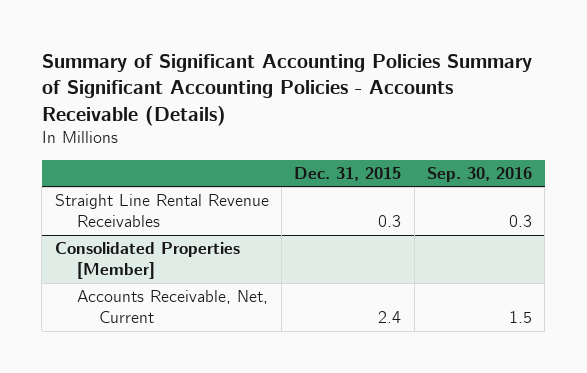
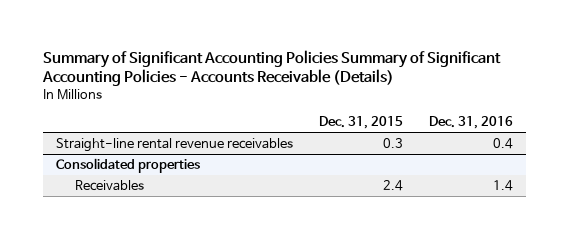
[426,167,532,183] Sep. 30, 2016 -> none
none -> [429,116,514,130] Dec. 31, 2016
[54,193,269,228] Straight Line Rental Revenue Receivables -> [56,137,294,152] Straight-line rental revenue receivables
[54,241,240,280] Consolidated Properties [Member] -> [56,157,201,173] Consolidated properties
[77,289,269,324] Accounts Receivable, Net, Current -> [74,179,144,191] Receivables

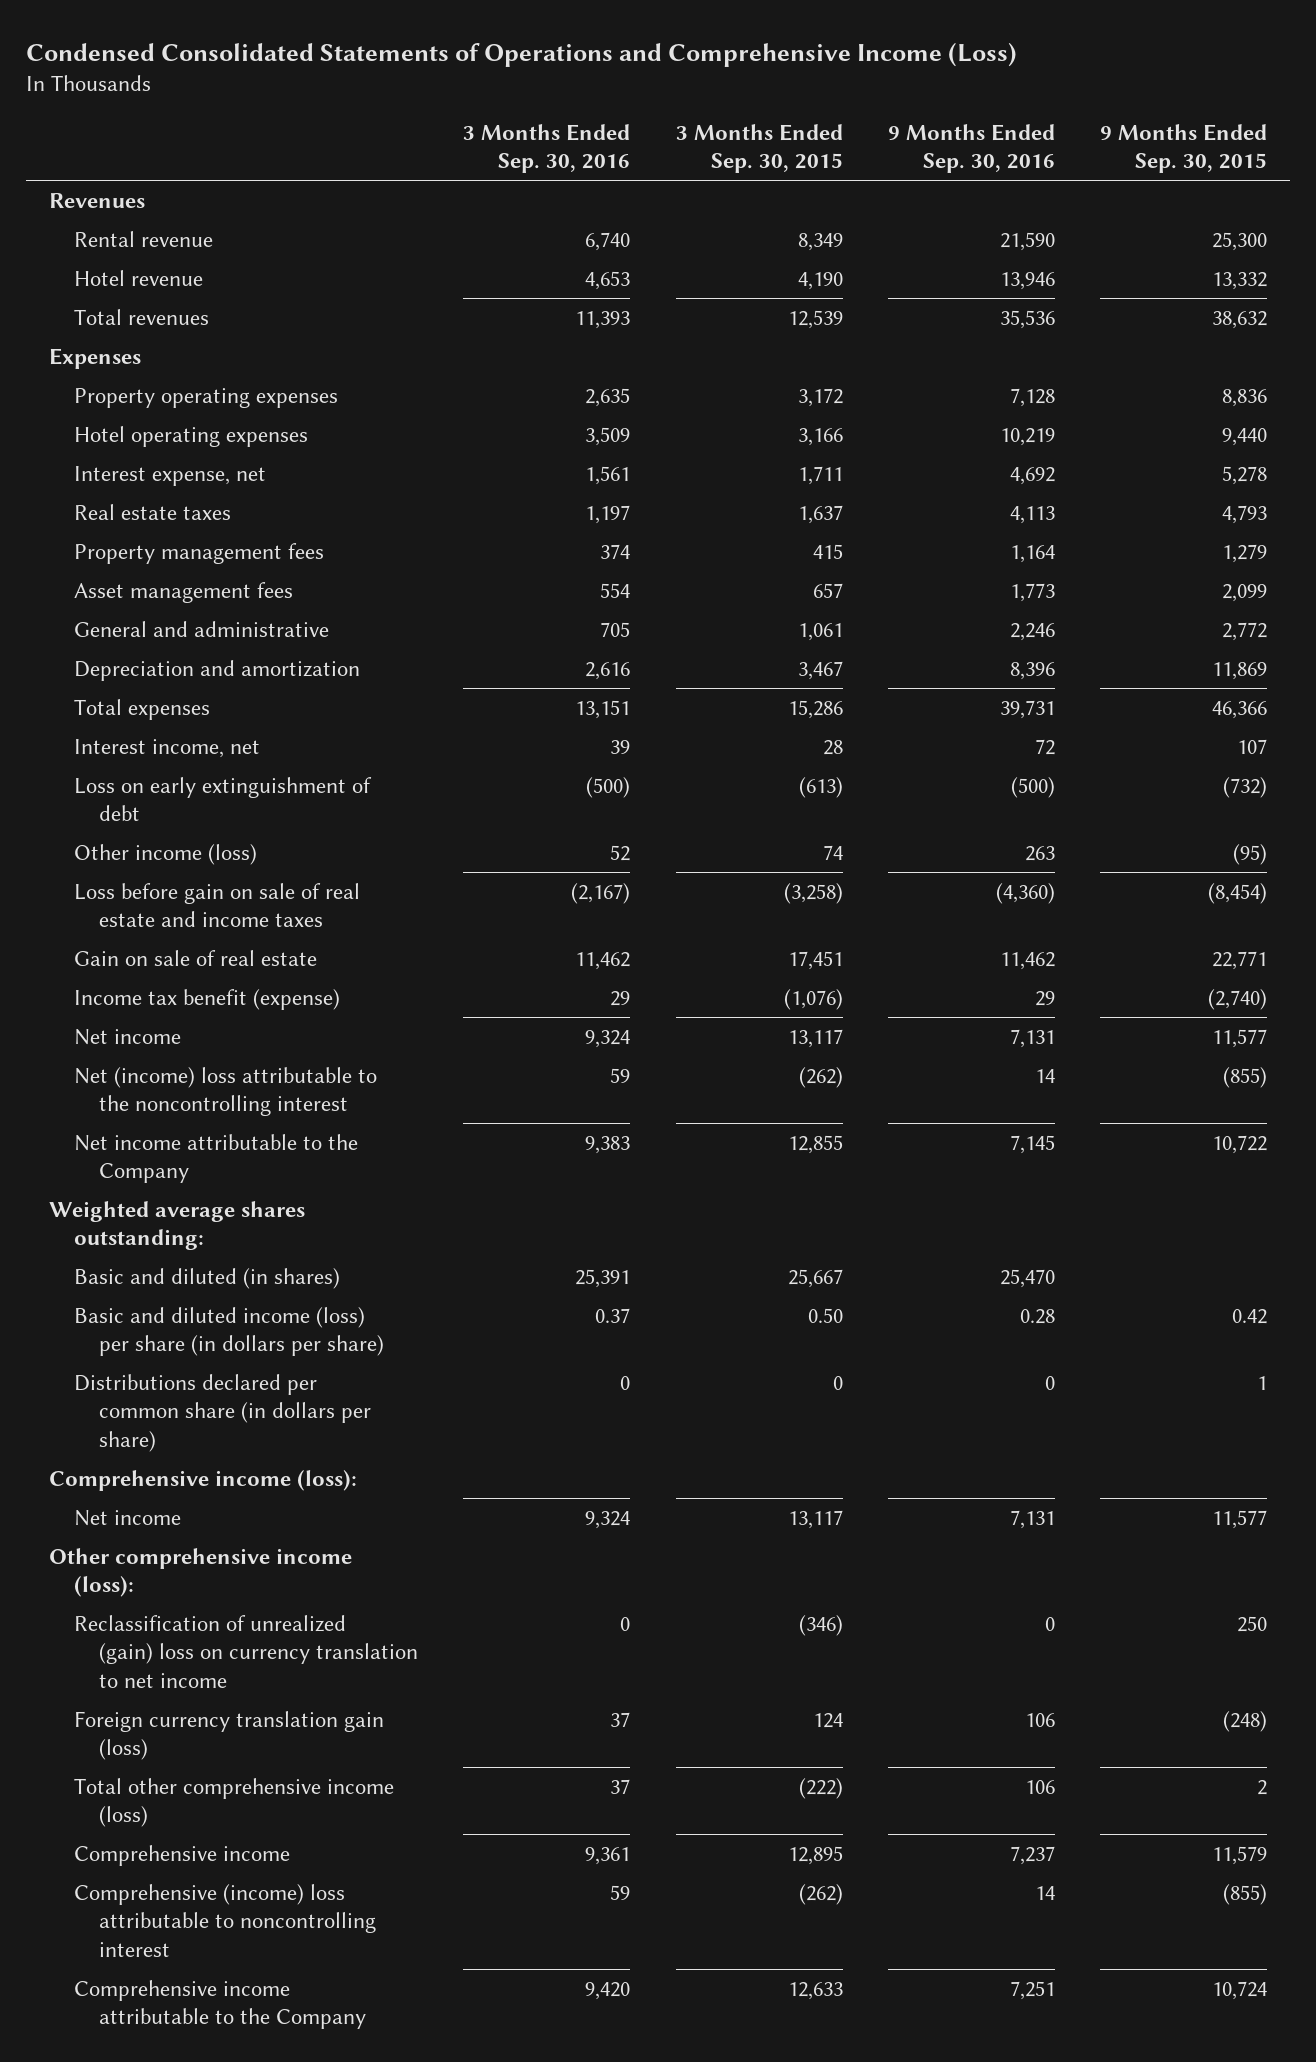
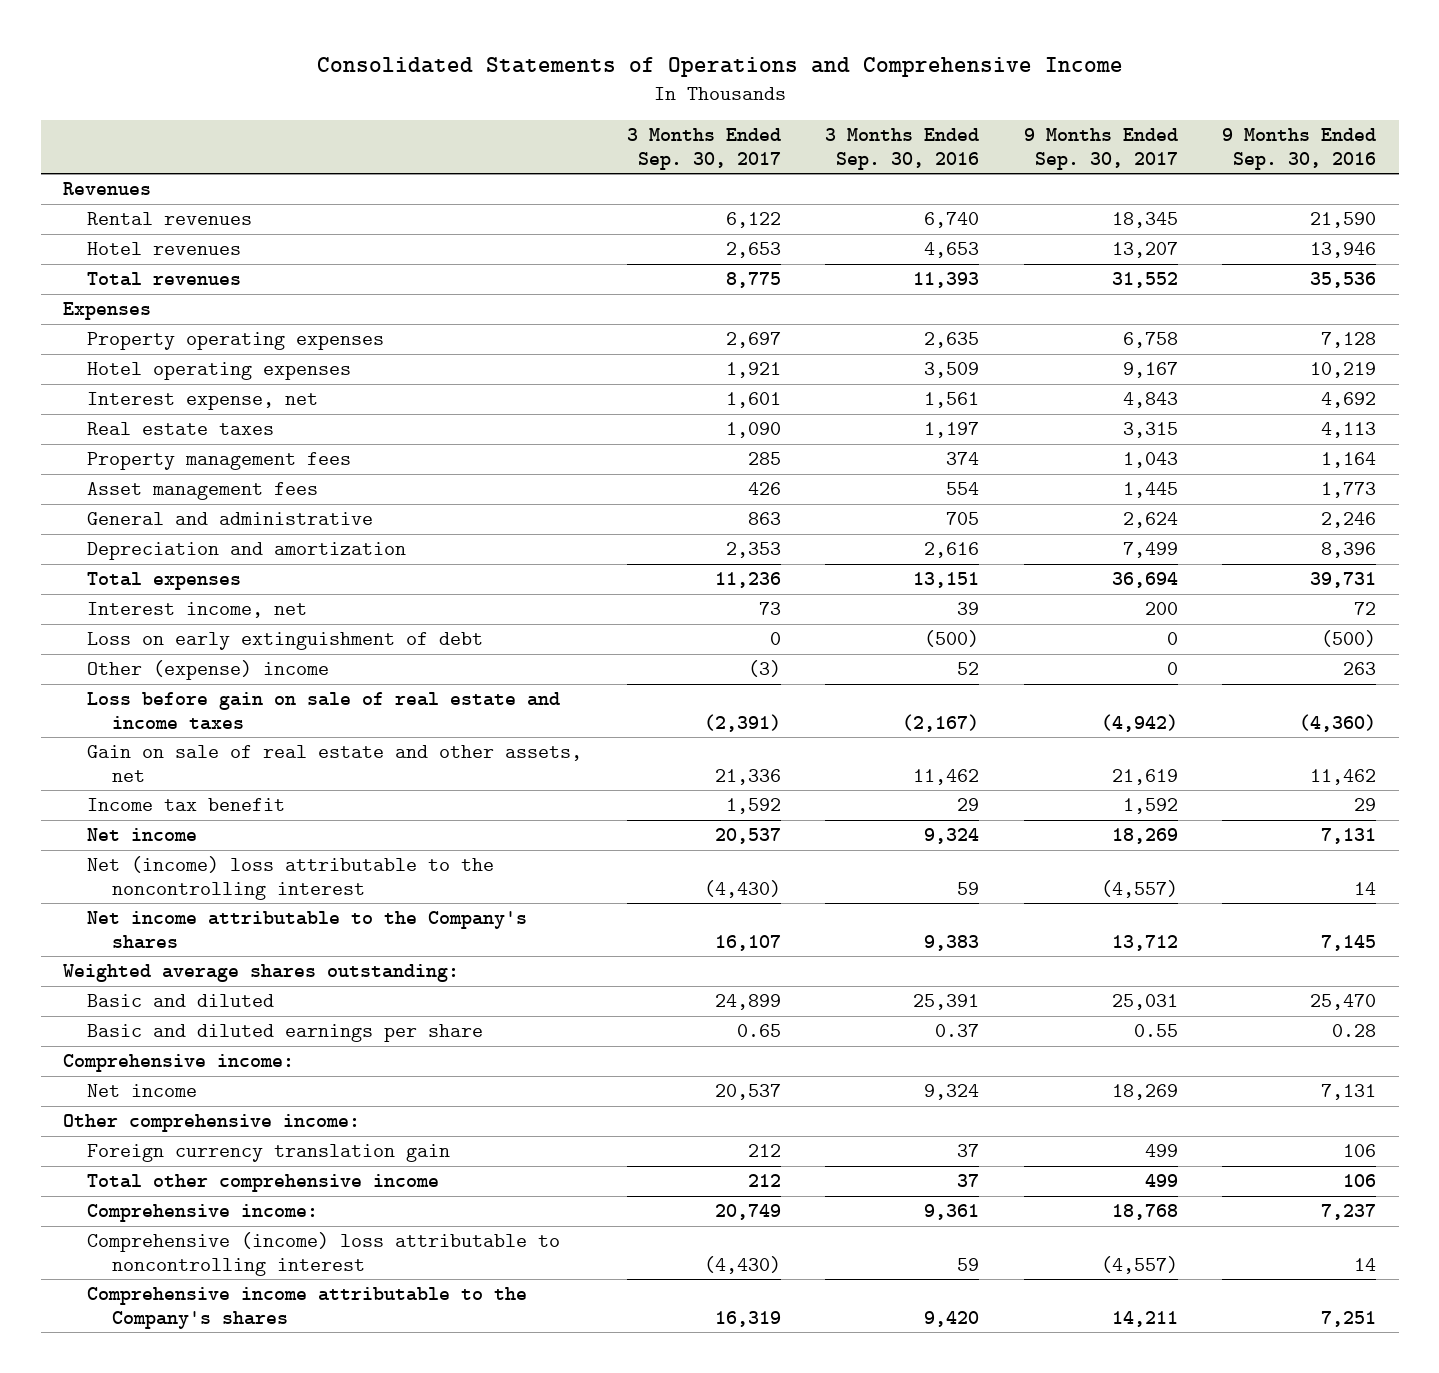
[25,41,1017,67] Condensed Consolidated Statements of Operations and Comprehensive Income (Loss) -> [316,57,1123,78] Consolidated Statements of Operations and Comprehensive Income
[675,123,843,174] 3 Months Ended Sep. 30, 2015 -> none
[1100,123,1268,174] 9 Months Ended Sep. 30, 2015 -> none
none -> [626,127,781,170] 3 Months Ended Sep. 30, 2017
none -> [1023,127,1178,170] 9 Months Ended Sep. 30, 2017
[73,230,213,247] Rental revenue -> [87,212,253,226] Rental revenues
[73,269,203,286] Hotel revenue -> [87,242,242,256] Hotel revenues
[73,843,257,865] Other income (loss) -> [87,660,330,681] Other (expense) income
[73,949,317,966] Gain on sale of real estate -> [87,745,583,782] Gain on sale of real estate and other assets, net
[73,988,340,1010] Income tax benefit (expense) -> [87,798,286,812] Income tax benefit
[73,1133,358,1184] Net income attributable to the Company -> [87,911,528,949] Net income attributable to the Company's shares
[73,1373,371,1452] Distributions declared per common share (in dollars per share) -> none
[73,1267,340,1289] Basic and diluted (in shares) -> [87,994,275,1008] Basic and diluted
[73,1306,384,1357] Basic and diluted income (loss) per share (in dollars per share) -> [87,1024,484,1043] Basic and diluted earnings per share
[48,1469,357,1491] Comprehensive income (loss): -> [62,1054,294,1073] Comprehensive income:
[73,1614,418,1688] Reclassification of unrealized (gain) loss on currency translation to net income -> none
[48,1547,352,1598] Other comprehensive income (loss): -> [62,1114,360,1133] Other comprehensive income:
[73,1710,384,1761] Foreign currency translation gain (loss) -> [87,1144,451,1163] Foreign currency translation gain
[73,1777,394,1828] Total other comprehensive income (loss) -> [87,1174,440,1193] Total other comprehensive income
[73,1844,290,1866] Comprehensive income -> [87,1204,319,1223] Comprehensive income:
[73,1979,366,2030] Comprehensive income attributable to the Company -> [87,1287,528,1329] Comprehensive income attributable to the Company's shares

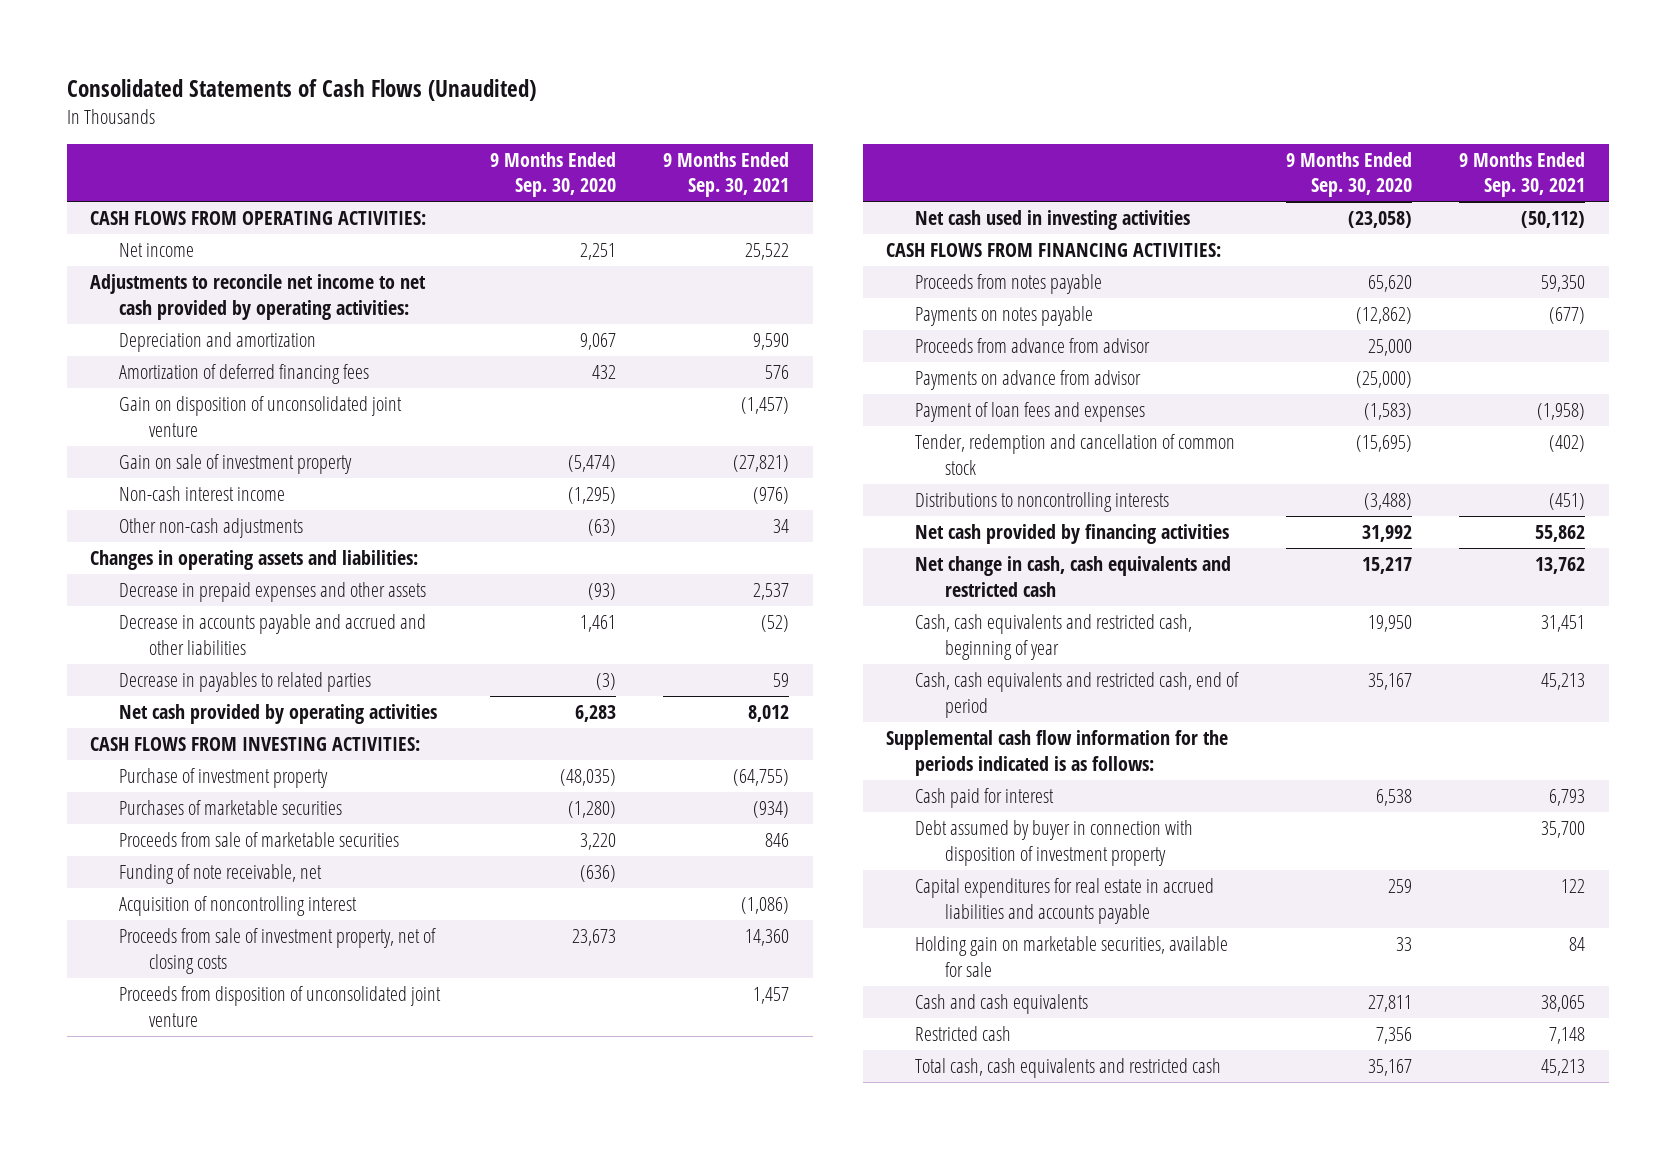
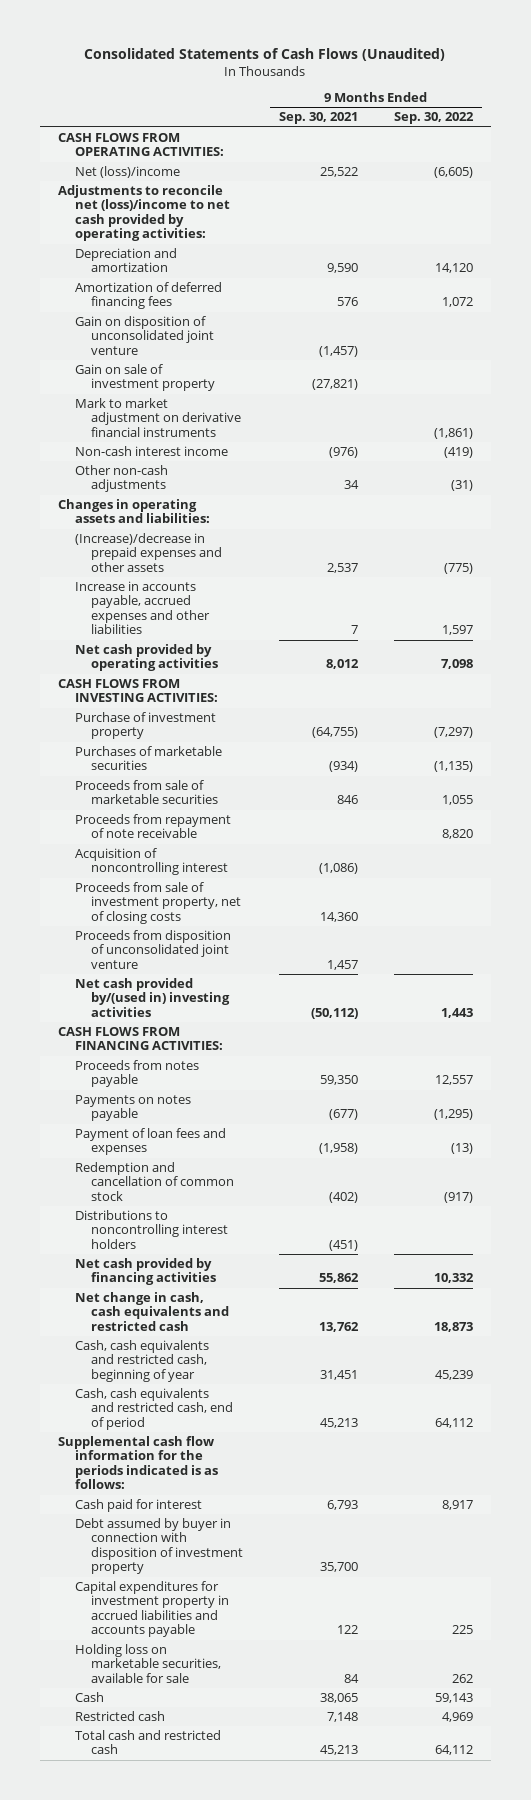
[489,151,616,198] 9 Months Ended Sep. 30, 2020 -> none
none -> [394,112,475,125] Sep. 30, 2022
[119,242,195,257] Net income -> [74,165,180,178] Net (loss)/income
[90,273,427,320] Adjustments to reconcile net income to net cash provided by operating activities: -> [57,184,230,242] Adjustments to reconcile net (loss)/income to net cash provided by operating activities:
none -> [74,397,242,437] Mark to market adjustment on derivative financial instruments
[119,671,372,692] Decrease in payables to related parties -> none
[119,581,427,602] Decrease in prepaid expenses and other assets -> [74,532,223,572] (Increase)/decrease in prepaid expenses and other assets
[119,613,427,655] Decrease in accounts payable and accrued and other liabilities -> [74,580,211,635] Increase in accounts payable, accrued expenses and other liabilities
[761,614,790,632] (52) -> [351,625,359,635] 7
[119,863,323,884] Funding of note receivable, net -> none
none -> [74,813,231,839] Proceeds from repayment of note receivable
[915,209,1191,230] Net cash used in investing activities -> [74,977,231,1017] Net cash provided by/(used in) investing activities
[915,337,1151,353] Proceeds from advance from advisor -> none
[915,369,1142,390] Payments on advance from advisor -> none
[915,433,1236,475] Tender, redemption and cancellation of common stock -> [74,1161,235,1201] Redemption and cancellation of common stock
[915,491,1170,512] Distributions to noncontrolling interests -> [74,1209,229,1249] Distributions to noncontrolling interest holders
[915,877,1215,924] Capital expenditures for real estate in accrued liabilities and accounts payable -> [74,1580,230,1638] Capital expenditures for investment property in accrued liabilities and accounts payable
[915,935,1229,977] Holding gain on marketable securities, available for sale -> [74,1643,222,1683] Holding loss on marketable securities, available for sale
[915,993,1089,1014] Cash and cash equivalents -> [74,1691,104,1702] Cash
[915,1057,1222,1078] Total cash, cash equivalents and restricted cash -> [74,1729,221,1755] Total cash and restricted cash

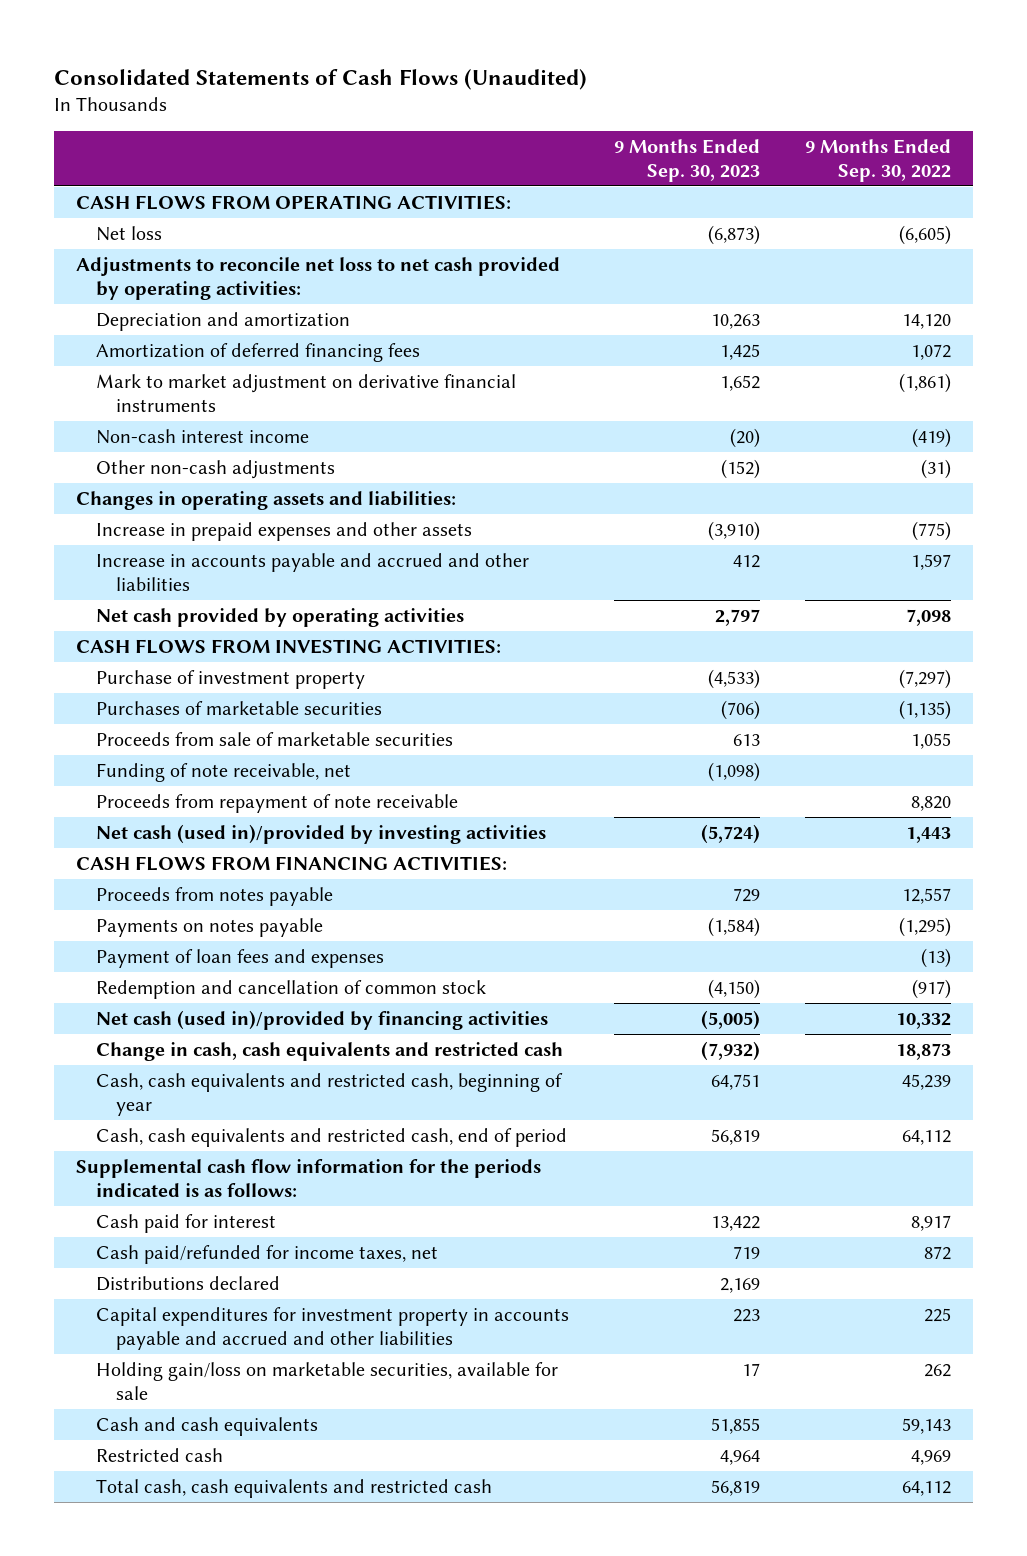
[279,112,359,125] Sep. 30, 2021 -> none
none -> [613,139,760,182] 9 Months Ended Sep. 30, 2023
[74,165,180,178] Net (loss)/income -> [96,226,163,242] Net loss
[57,184,230,242] Adjustments to reconcile net (loss)/income to net cash provided by operating activities: -> [76,257,561,300] Adjustments to reconcile net loss to net cash provided by operating activities:
[74,315,215,355] Gain on disposition of unconsolidated joint venture -> none
[74,363,216,392] Gain on sale of investment property -> none
[74,532,223,572] (Increase)/decrease in prepaid expenses and other assets -> [96,522,473,542] Increase in prepaid expenses and other assets
[74,580,211,635] Increase in accounts payable, accrued expenses and other liabilities -> [96,553,530,591] Increase in accounts payable and accrued and other liabilities
none -> [96,763,352,783] Funding of note receivable, net
[74,847,229,876] Acquisition of noncontrolling interest -> none
[74,881,242,924] Proceeds from sale of investment property, net of closing costs -> none
[74,929,231,969] Proceeds from disposition of unconsolidated joint venture -> none
[74,977,231,1017] Net cash provided by/(used in) investing activities -> [96,824,547,845] Net cash (used in)/provided by investing activities
[74,1209,229,1249] Distributions to noncontrolling interest holders -> none
[74,1257,217,1286] Net cash provided by financing activities -> [96,1010,549,1031] Net cash (used in)/provided by financing activities
[74,1291,230,1331] Net change in cash, cash equivalents and restricted cash -> [96,1042,564,1062] Change in cash, cash equivalents and restricted cash
[74,1517,244,1575] Debt assumed by buyer in connection with disposition of investment property -> none
none -> [96,1245,439,1265] Cash paid/refunded for income taxes, net
none -> [96,1276,281,1292] Distributions declared
[74,1580,230,1638] Capital expenditures for investment property in accrued liabilities and accounts payable -> [96,1307,570,1350] Capital expenditures for investment property in accounts payable and accrued and other liabilities
[74,1643,222,1683] Holding loss on marketable securities, available for sale -> [96,1362,559,1400] Holding gain/loss on marketable securities, available for sale
[74,1691,104,1702] Cash -> [96,1417,319,1437] Cash and cash equivalents
[74,1729,221,1755] Total cash and restricted cash -> [96,1479,493,1499] Total cash, cash equivalents and restricted cash

